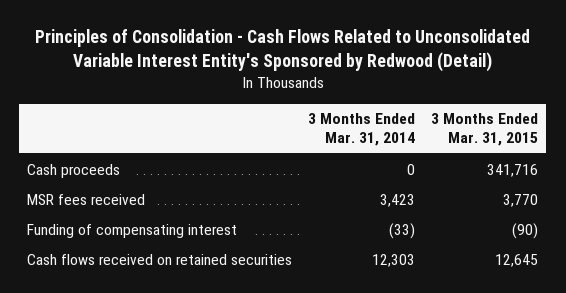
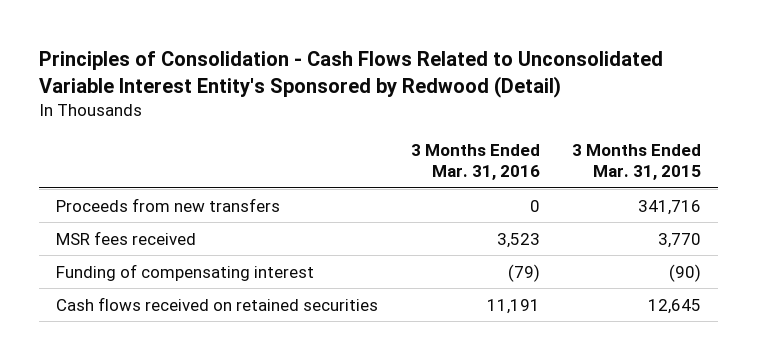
[308,113,416,146] 3 Months Ended Mar. 31, 2014 -> none
none -> [410,143,540,181] 3 Months Ended Mar. 31, 2016
[27,163,121,178] Cash proceeds -> [55,197,280,212] Proceeds from new transfers

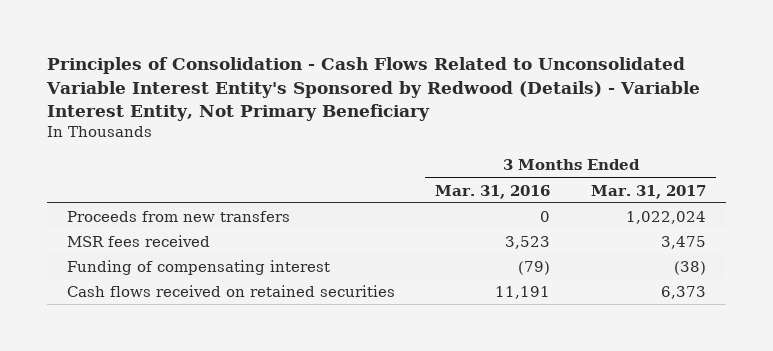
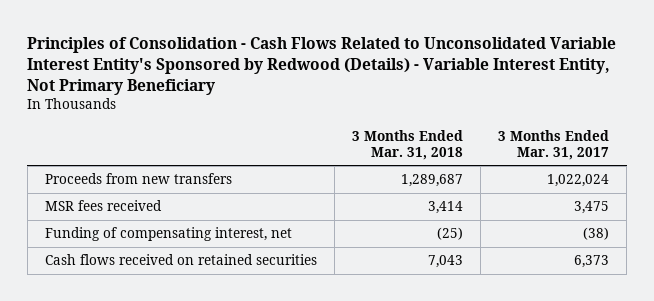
[435,184,551,199] Mar. 31, 2016 -> none
none -> [352,129,464,161] 3 Months Ended Mar. 31, 2018
[67,260,331,276] Funding of compensating interest -> [44,227,292,242] Funding of compensating interest, net

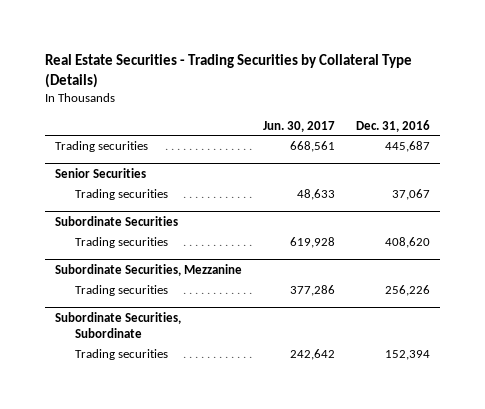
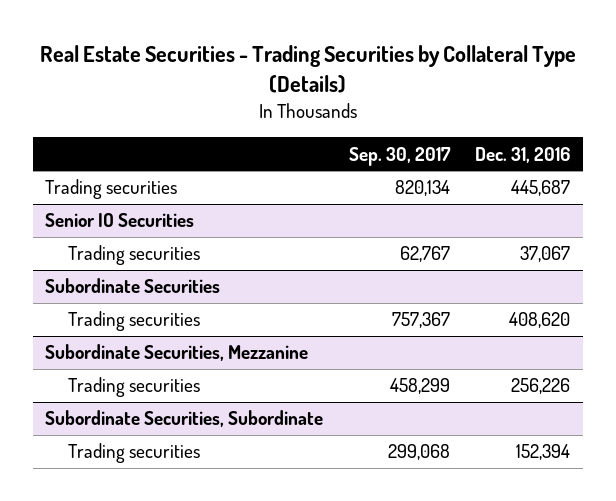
[262,120,335,132] Jun. 30, 2017 -> none
none -> [348,146,451,166] Sep. 30, 2017
[54,168,146,179] Senior Securities -> [45,213,195,228] Senior IO Securities

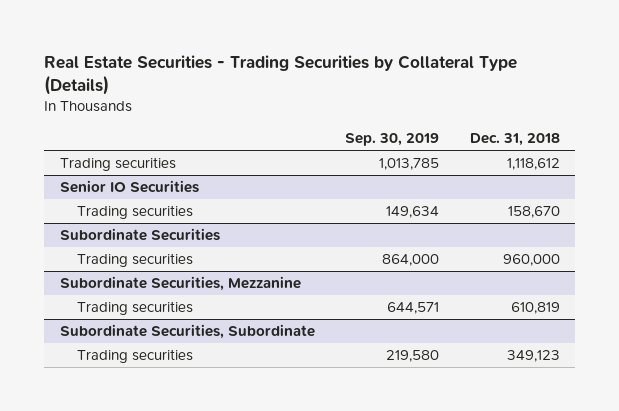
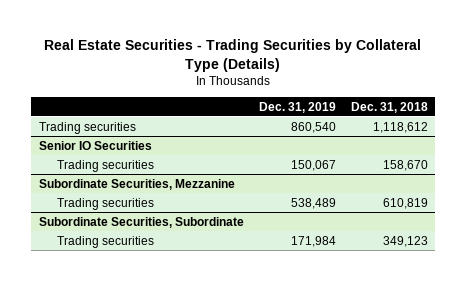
[345,133,440,147] Sep. 30, 2019 -> none
none -> [258,101,336,113] Dec. 31, 2019
[59,228,220,242] Subordinate Securities -> none
[76,253,193,268] Trading securities -> none

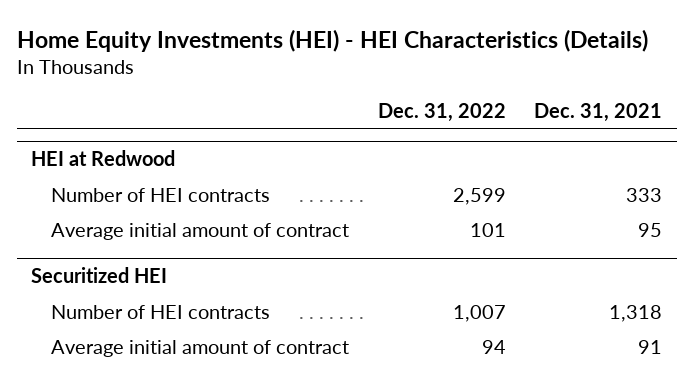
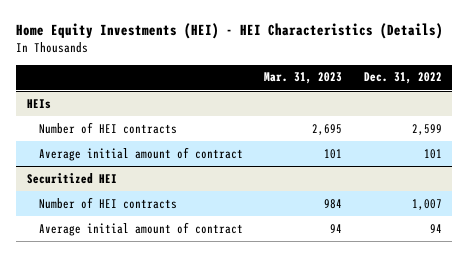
[534,103,663,123] Dec. 31, 2021 -> none
none -> [264,72,343,85] Mar. 31, 2023
[31,150,176,167] HEI at Redwood -> [26,98,51,109] HEIs

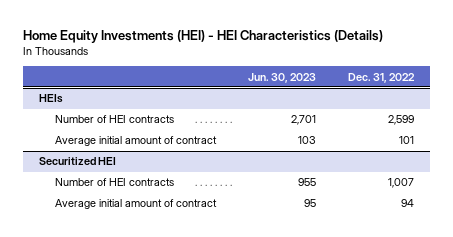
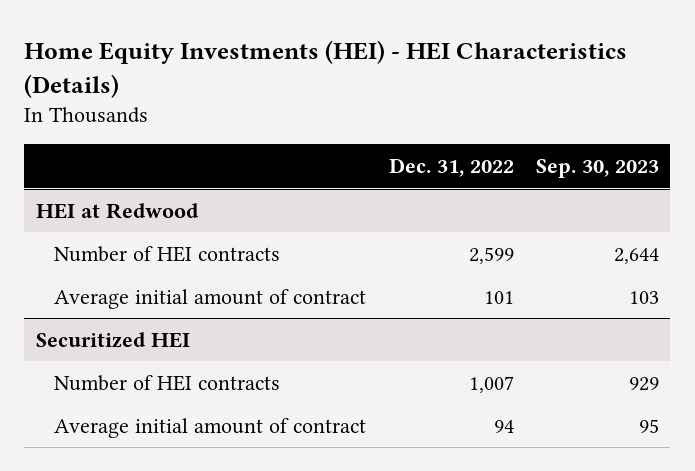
[247,72,316,83] Jun. 30, 2023 -> none
none -> [536,159,660,179] Sep. 30, 2023
[38,94,63,104] HEIs -> [35,202,199,219] HEI at Redwood

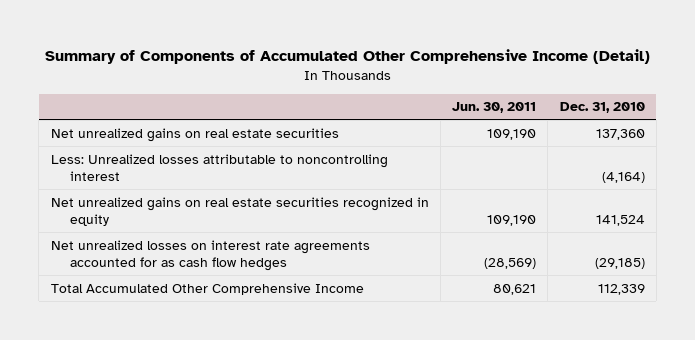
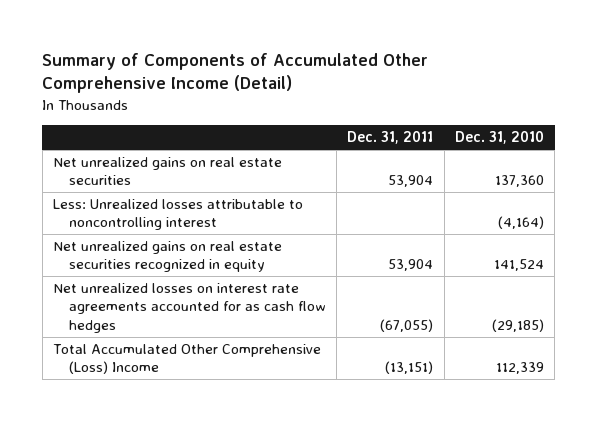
[452,102,537,114] Jun. 30, 2011 -> none
none -> [347,131,434,145] Dec. 31, 2011
[50,282,364,295] Total Accumulated Other Comprehensive Income -> [52,344,321,375] Total Accumulated Other Comprehensive (Loss) Income

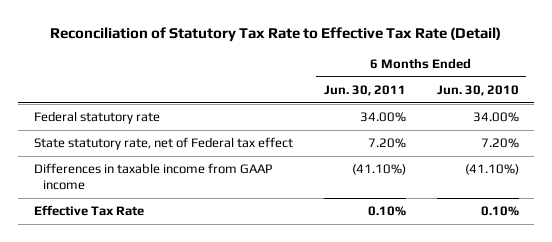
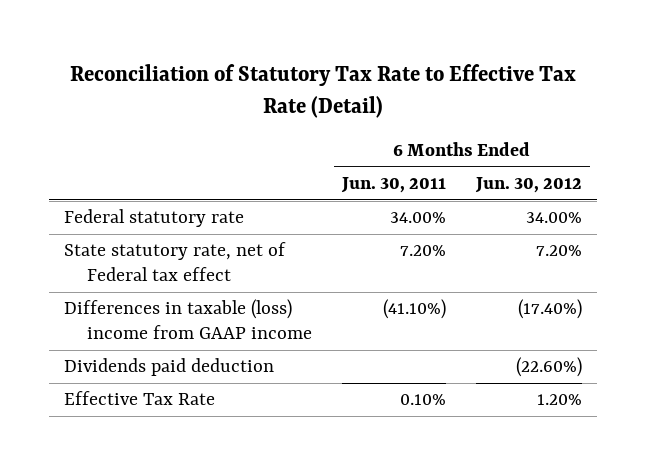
[436,84,519,96] Jun. 30, 2010 -> none
none -> [475,176,583,193] Jun. 30, 2012
[33,163,272,191] Differences in taxable income from GAAP income -> [64,299,312,339] Differences in taxable (loss) income from GAAP income
none -> [64,358,275,377] Dividends paid deduction

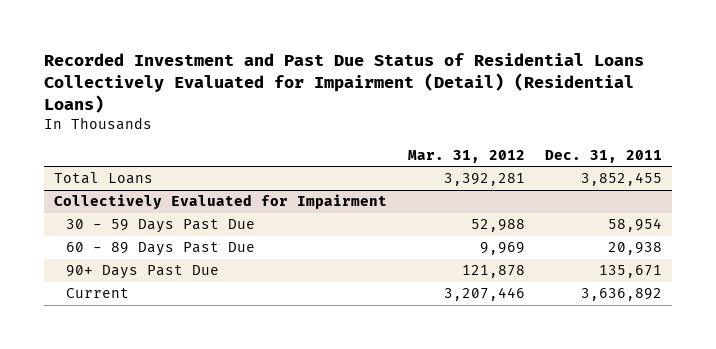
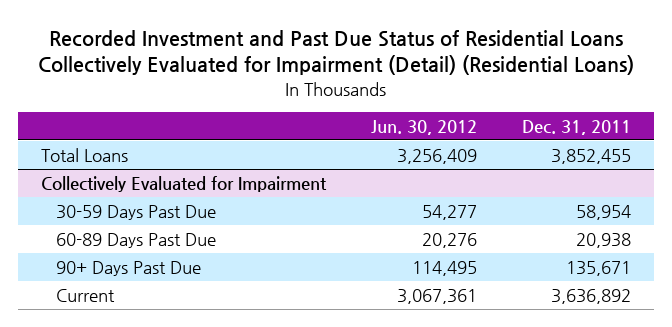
[407,149,525,163] Mar. 31, 2012 -> none
none -> [371,119,478,135] Jun. 30, 2012
[65,219,255,234] 30 - 59 Days Past Due -> [56,204,217,220] 30-59 Days Past Due
[65,242,255,257] 60 - 89 Days Past Due -> [56,232,217,248] 60-89 Days Past Due

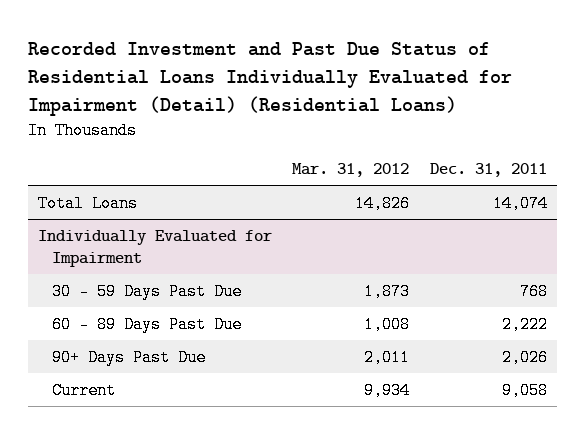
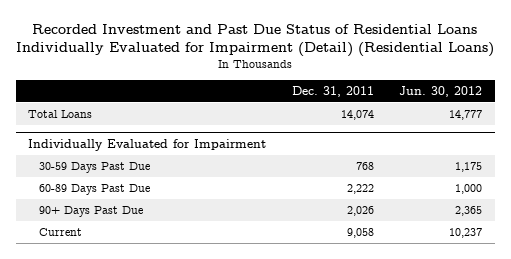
[292,163,410,178] Mar. 31, 2012 -> none
none -> [399,85,483,97] Jun. 30, 2012
[52,282,243,300] 30 - 59 Days Past Due -> [39,162,151,174] 30-59 Days Past Due
[52,315,243,333] 60 - 89 Days Past Due -> [39,184,151,196] 60-89 Days Past Due

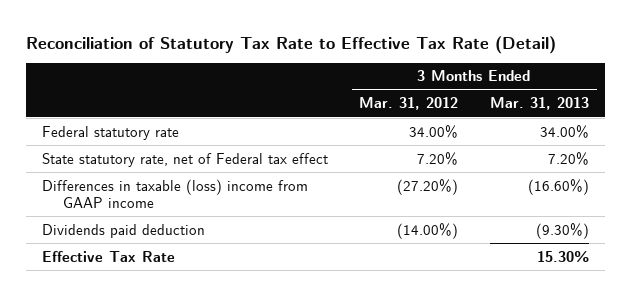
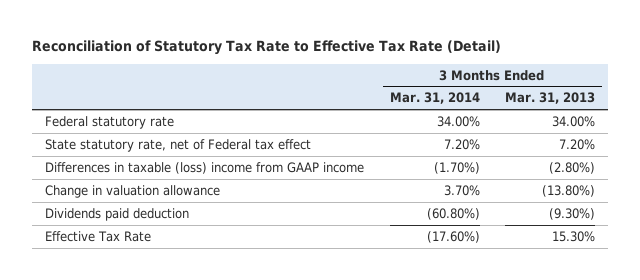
[359,97,459,111] Mar. 31, 2012 -> none
none -> [389,92,480,105] Mar. 31, 2014
[527,178,589,195] (16.60%) -> [549,161,596,174] (2.80%)
none -> [45,184,221,198] Change in valuation allowance

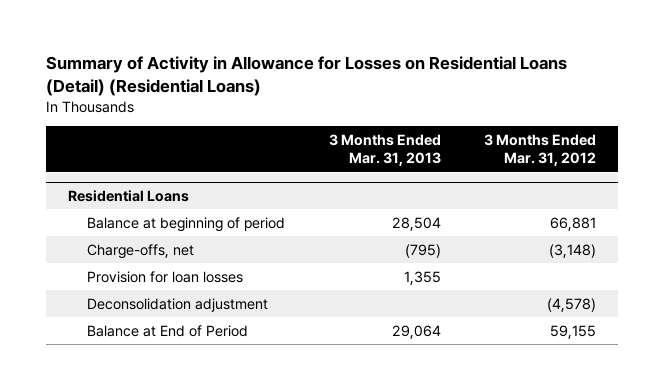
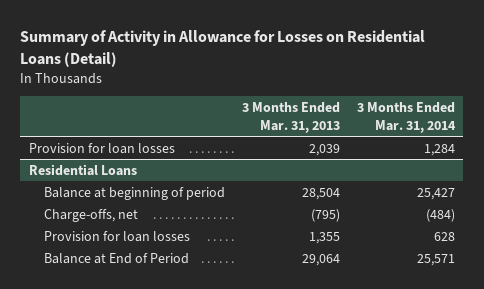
[46,56,568,96] Summary of Activity in Allowance for Losses on Residential Loans (Detail) (Residential Loans) -> [20,30,426,67] Summary of Activity in Allowance for Losses on Residential Loans (Detail)
[484,134,597,167] 3 Months Ended Mar. 31, 2012 -> none
none -> [356,102,456,133] 3 Months Ended Mar. 31, 2014
none -> [28,142,175,154] Provision for loan losses
[86,297,268,312] Deconsolidation adjustment -> none

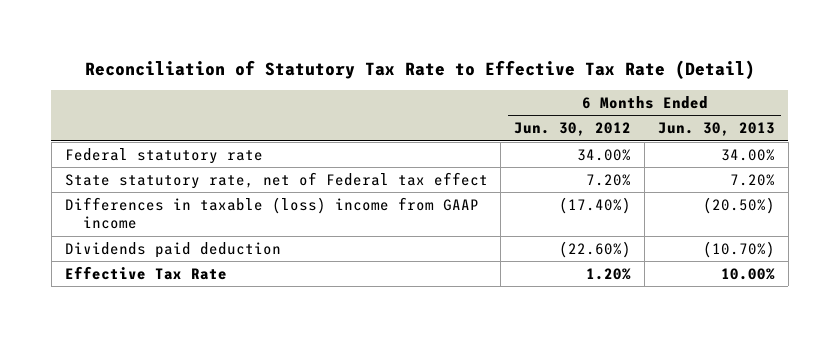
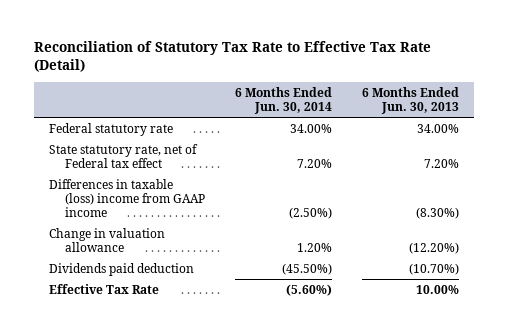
[514,122,632,137] Jun. 30, 2012 -> none
none -> [235,86,333,114] 6 Months Ended Jun. 30, 2014
[702,196,775,214] (20.50%) -> [416,206,460,219] (8.30%)
none -> [48,227,165,252] Change in valuation allowance

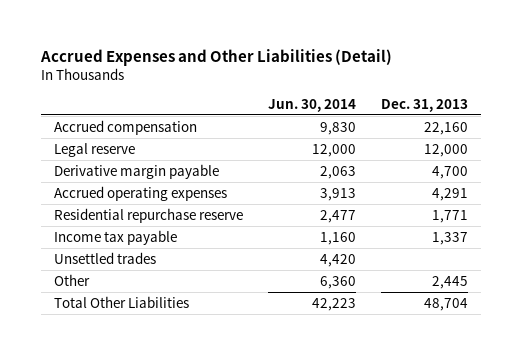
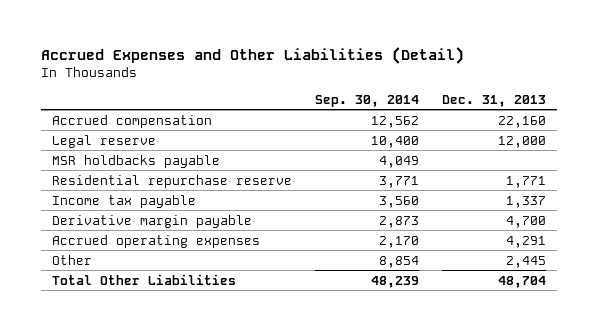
[267,98,356,112] Jun. 30, 2014 -> none
none -> [314,94,419,107] Sep. 30, 2014
none -> [52,154,221,168] MSR holdbacks payable
[53,251,156,264] Unsettled trades -> none
[53,163,219,179] Derivative margin payable -> [52,214,253,228] Derivative margin payable
[53,185,227,201] Accrued operating expenses -> [52,234,261,248] Accrued operating expenses

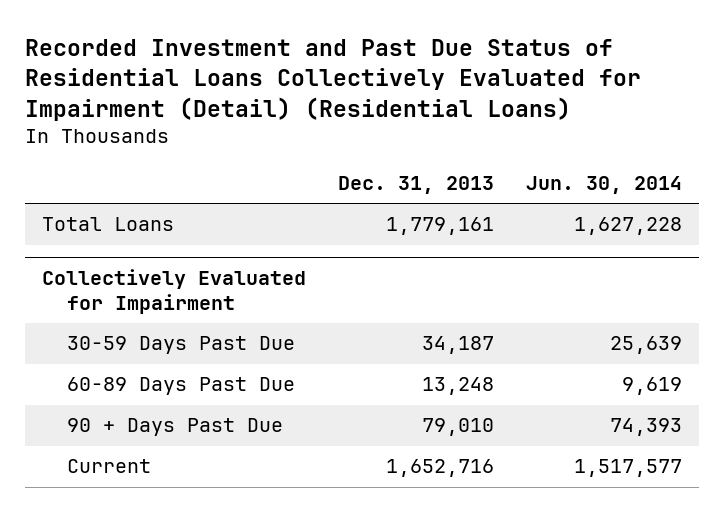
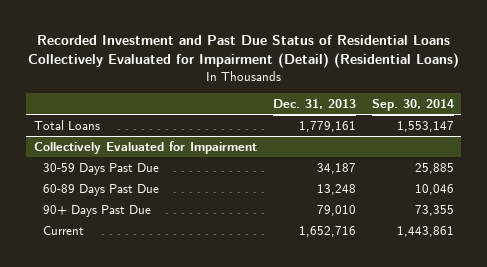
[526,176,683,195] Jun. 30, 2014 -> none
none -> [371,98,454,111] Sep. 30, 2014
[66,418,283,437] 90 + Days Past Due -> [43,204,152,217] 90+ Days Past Due

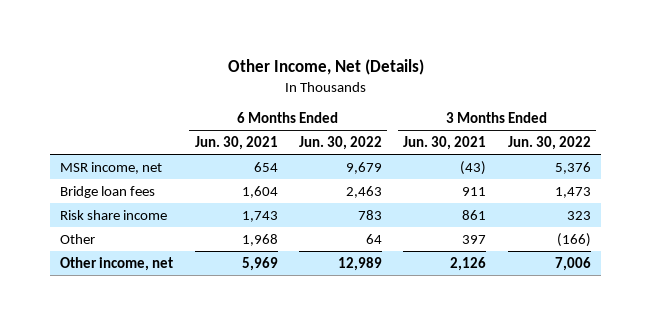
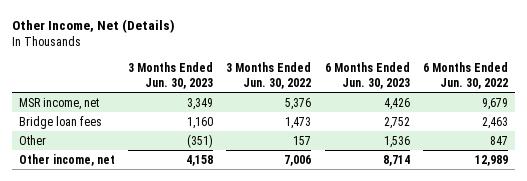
[194,136,278,151] Jun. 30, 2021 -> none
[403,136,487,151] Jun. 30, 2021 -> none
none -> [128,61,214,89] 3 Months Ended Jun. 30, 2023
none -> [324,61,410,89] 6 Months Ended Jun. 30, 2023
[60,209,168,220] Risk share income -> none
[366,233,383,244] 64 -> [490,135,509,145] 847
[556,232,591,247] (166) -> [293,135,312,145] 157

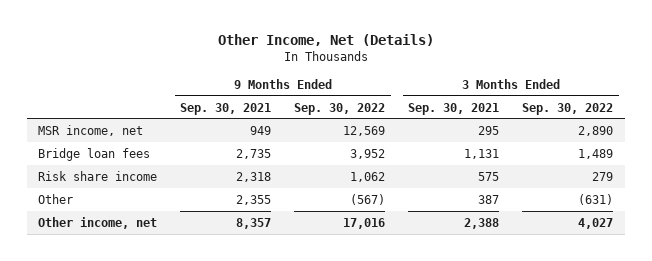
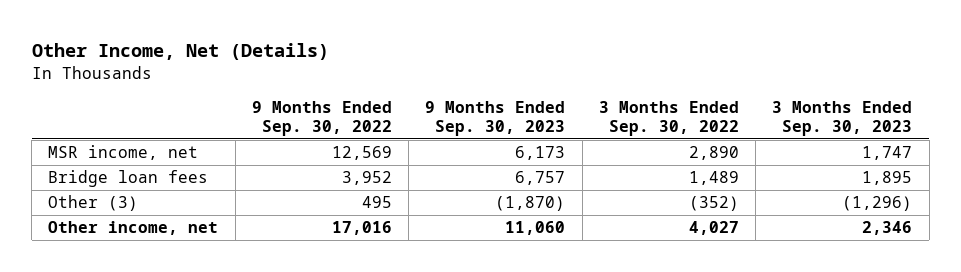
[180,102,272,115] Sep. 30, 2021 -> none
[408,102,500,115] Sep. 30, 2021 -> none
none -> [425,101,566,136] 9 Months Ended Sep. 30, 2023
none -> [772,101,913,136] 3 Months Ended Sep. 30, 2023
[38,170,158,181] Risk share income -> none
[38,193,74,204] Other -> [48,195,139,212] Other (3)
[350,193,386,205] (567) -> [361,196,392,209] 495
[578,193,614,205] (631) -> [688,196,739,212] (352)

